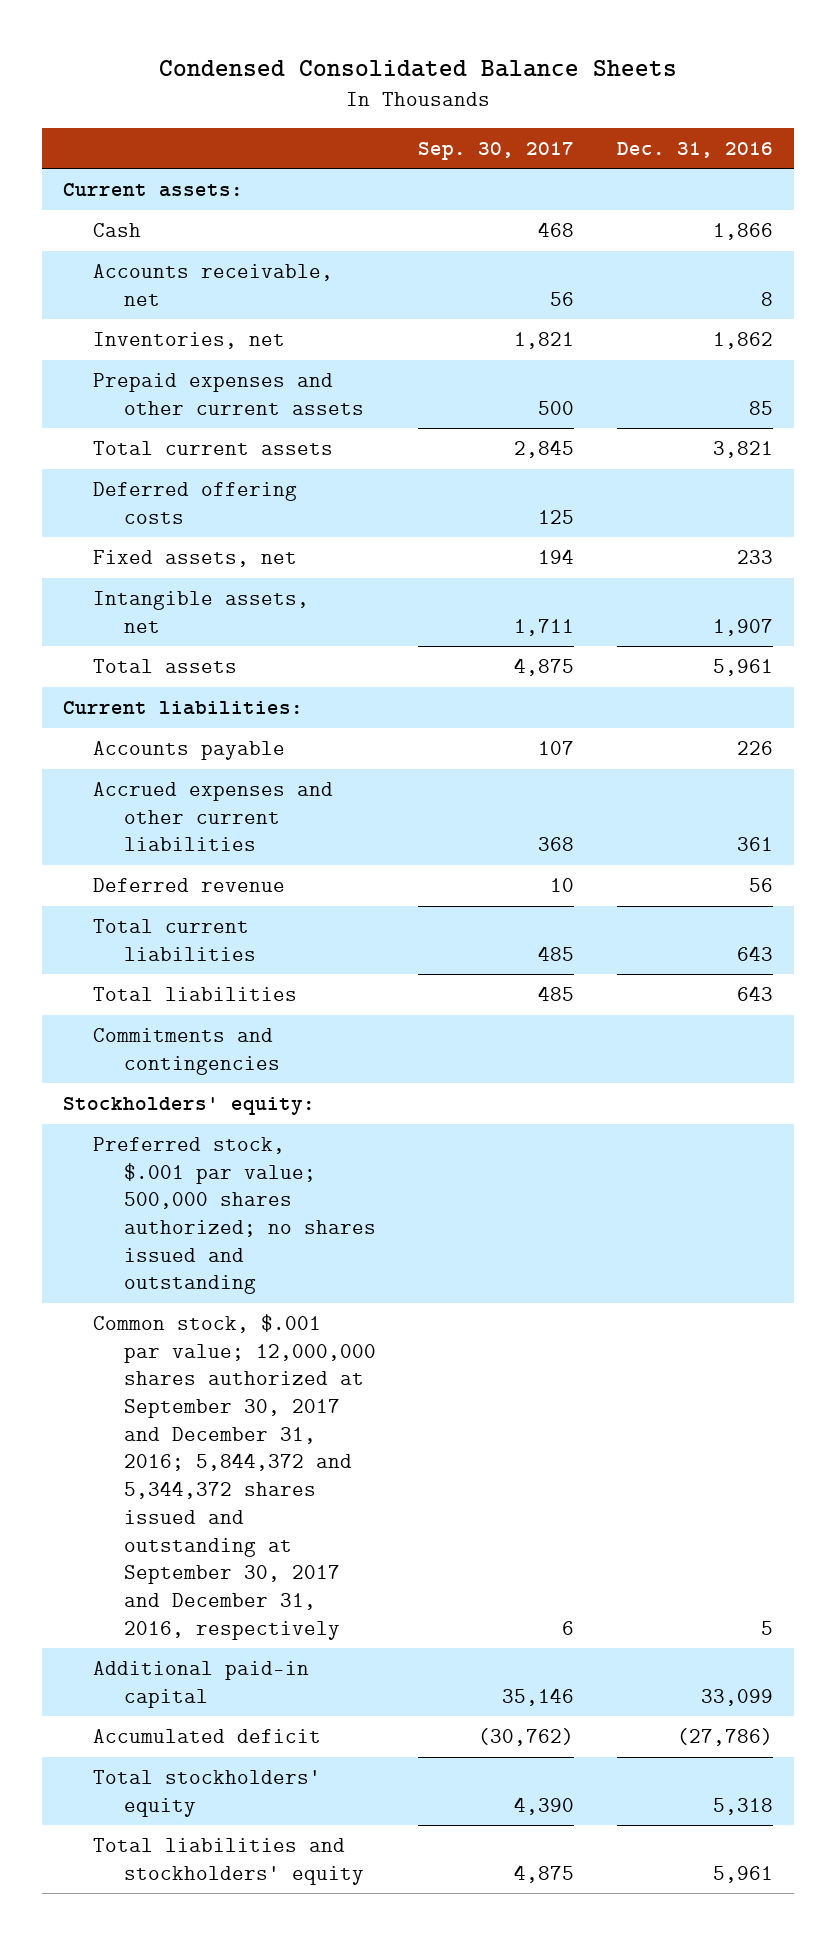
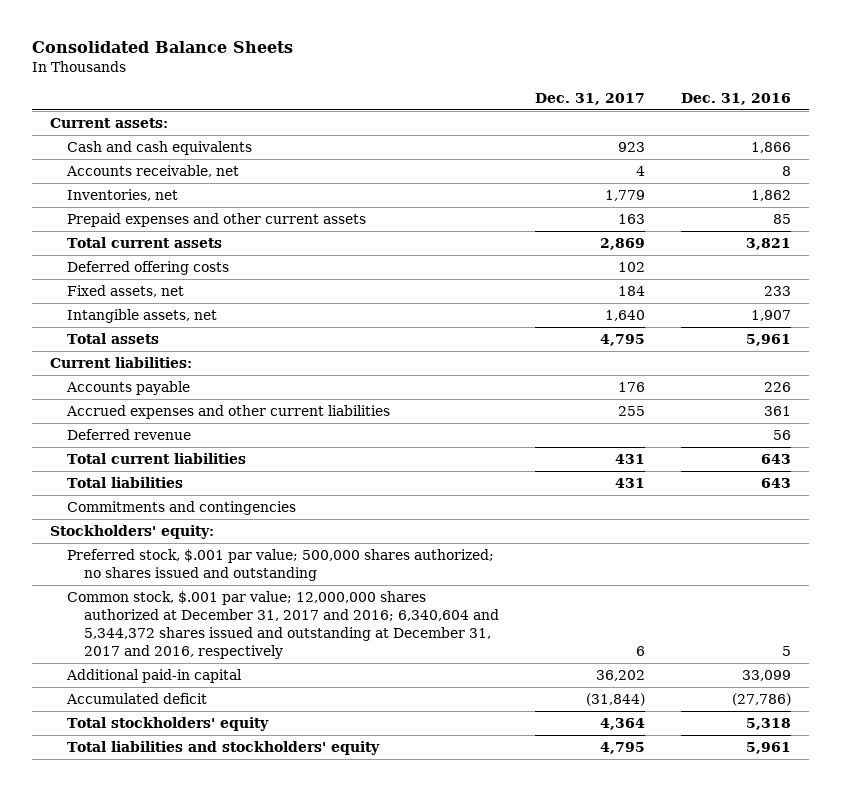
[158,60,677,78] Condensed Consolidated Balance Sheets -> [31,41,293,54] Consolidated Balance Sheets
[418,141,575,160] Sep. 30, 2017 -> none
none -> [535,93,646,106] Dec. 31, 2017
[93,222,142,237] Cash -> [66,140,252,155] Cash and cash equivalents
[93,1313,376,1640] Common stock, $.001 par value; 12,000,000 shares authorized at September 30, 2017 and December 31, 2016; 5,844,372 and 5,344,372 shares issued and outstanding at September 30, 2017 and December 31, 2016, respectively -> [66,590,500,659] Common stock, $.001 par value; 12,000,000 shares authorized at December 31, 2017 and 2016; 6,340,604 and 5,344,372 shares issued and outstanding at December 31, 2017 and 2016, respectively

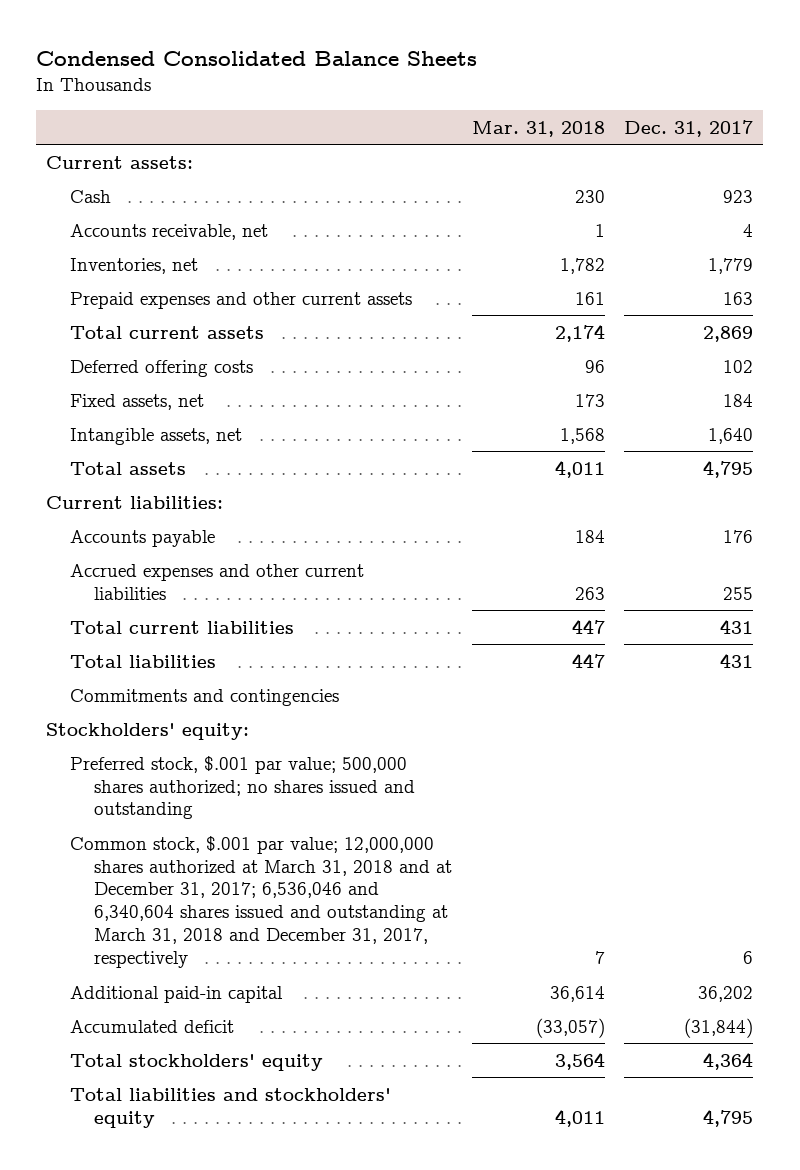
[31,41,293,54] Consolidated Balance Sheets -> [36,50,478,66] Condensed Consolidated Balance Sheets
[681,93,792,106] Dec. 31, 2016 -> none
none -> [471,120,605,137] Mar. 31, 2018
[66,140,252,155] Cash and cash equivalents -> [70,189,112,203] Cash
[66,428,191,440] Deferred revenue -> none
[66,590,500,659] Common stock, $.001 par value; 12,000,000 shares authorized at December 31, 2017 and 2016; 6,340,604 and 5,344,372 shares issued and outstanding at December 31, 2017 and 2016, respectively -> [70,835,453,968] Common stock, $.001 par value; 12,000,000 shares authorized at March 31, 2018 and at December 31, 2017; 6,536,046 and 6,340,604 shares issued and outstanding at March 31, 2018 and December 31, 2017, respectively

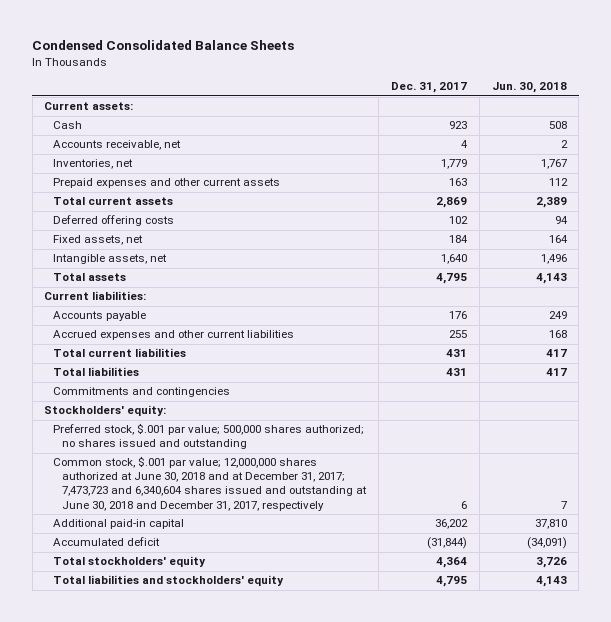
[471,120,605,137] Mar. 31, 2018 -> none
none -> [491,82,567,94] Jun. 30, 2018
[70,835,453,968] Common stock, $.001 par value; 12,000,000 shares authorized at March 31, 2018 and at December 31, 2017; 6,536,046 and 6,340,604 shares issued and outstanding at March 31, 2018 and December 31, 2017, respectively -> [53,456,368,511] Common stock, $.001 par value; 12,000,000 shares authorized at June 30, 2018 and at December 31, 2017; 7,473,723 and 6,340,604 shares issued and outstanding at June 30, 2018 and December 31, 2017, respectively

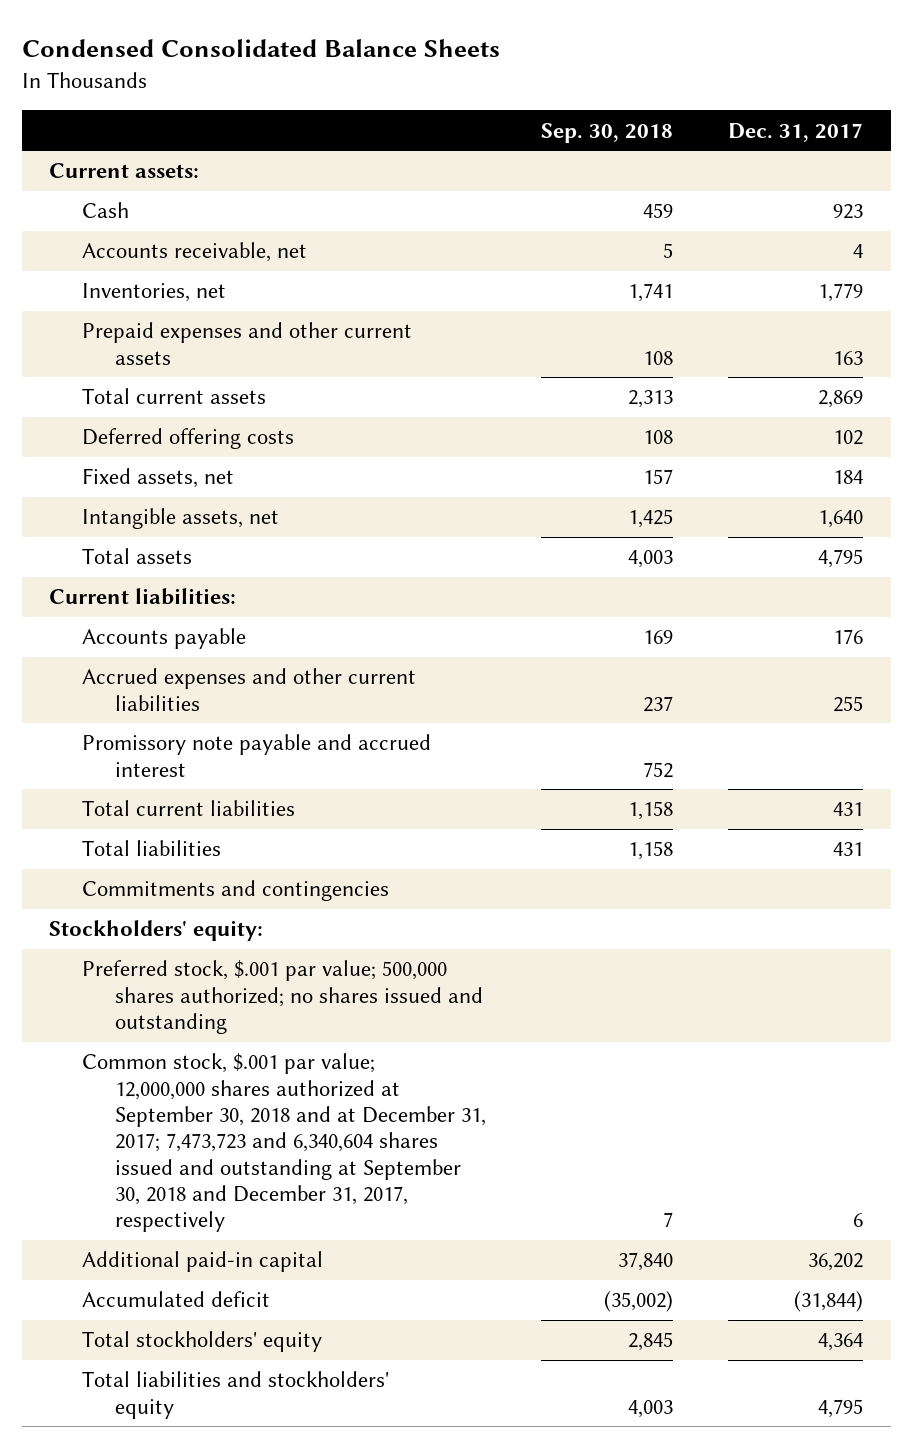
[491,82,567,94] Jun. 30, 2018 -> none
none -> [541,122,674,143] Sep. 30, 2018
none -> [82,734,432,777] Promissory note payable and accrued interest
[53,456,368,511] Common stock, $.001 par value; 12,000,000 shares authorized at June 30, 2018 and at December 31, 2017; 7,473,723 and 6,340,604 shares issued and outstanding at June 30, 2018 and December 31, 2017, respectively -> [82,1053,487,1233] Common stock, $.001 par value; 12,000,000 shares authorized at September 30, 2018 and at December 31, 2017; 7,473,723 and 6,340,604 shares issued and outstanding at September 30, 2018 and December 31, 2017, respectively

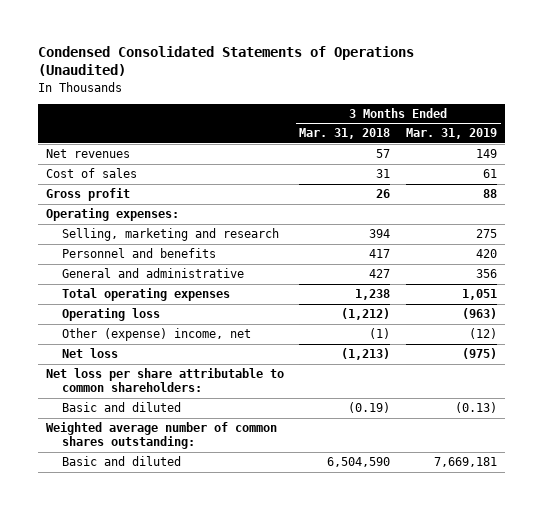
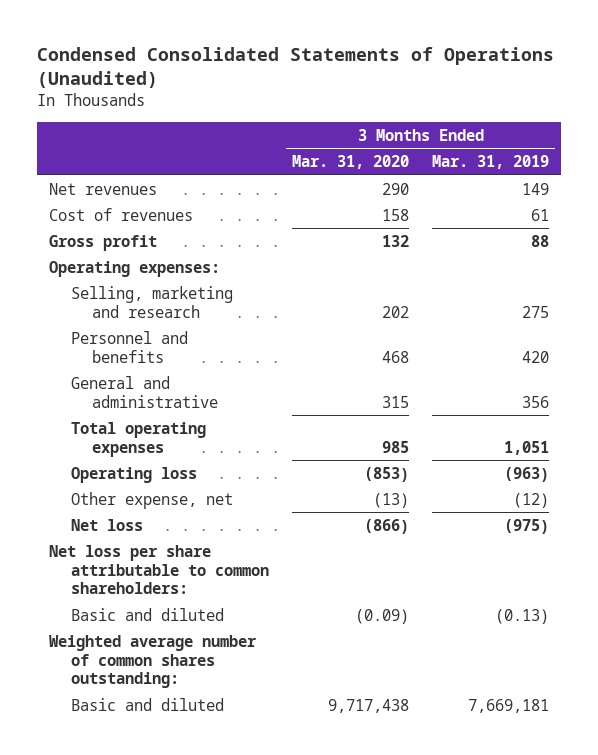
[299,128,391,140] Mar. 31, 2018 -> none
none -> [292,155,410,170] Mar. 31, 2020
[45,168,137,179] Cost of sales -> [48,207,193,221] Cost of revenues
[61,328,251,342] Other (expense) income, net -> [70,491,233,509] Other expense, net

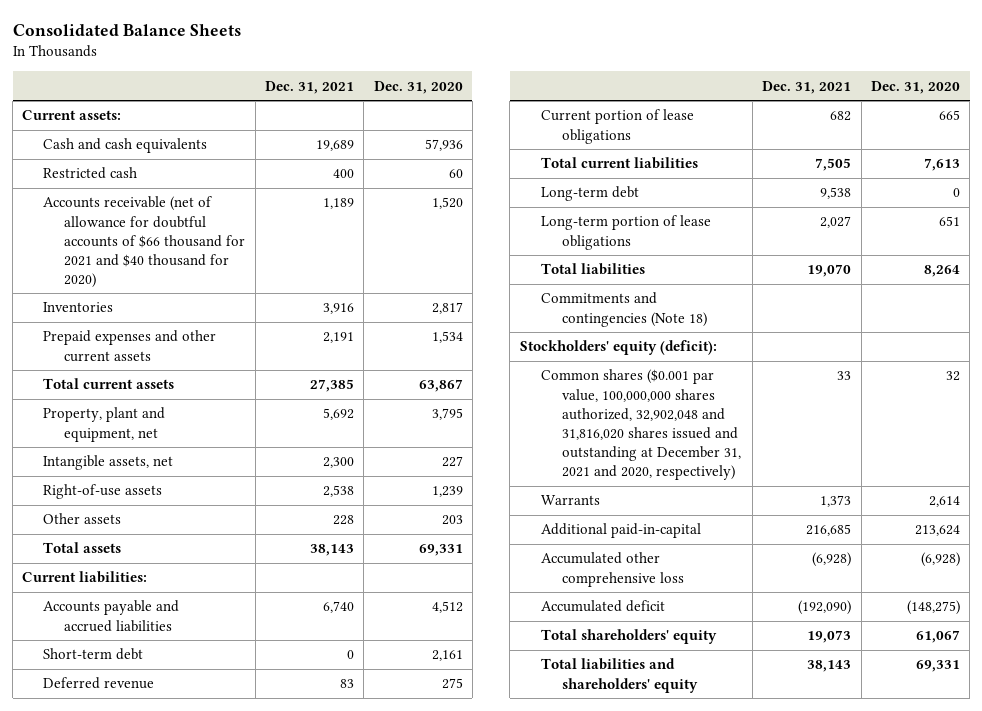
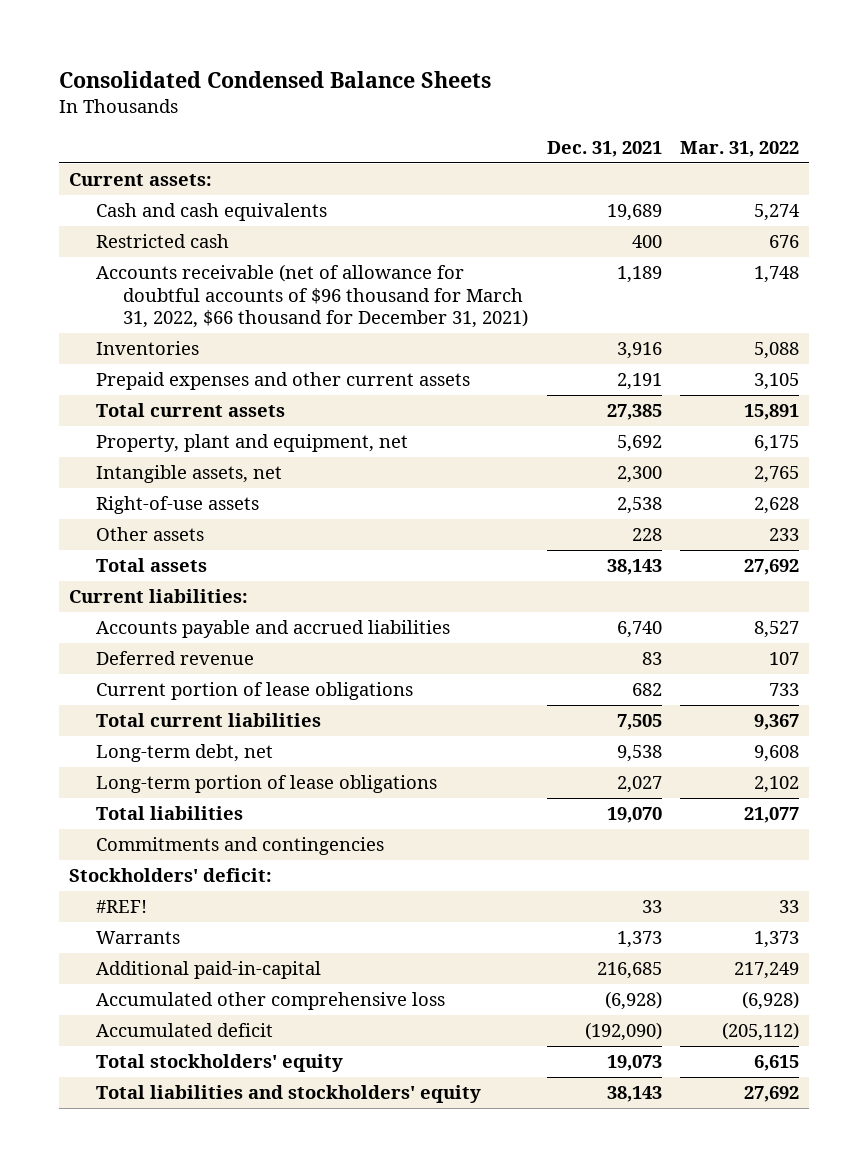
[12,23,241,36] Consolidated Balance Sheets -> [59,71,492,89] Consolidated Condensed Balance Sheets
[373,80,463,94] Dec. 31, 2020 -> none
none -> [680,141,800,158] Mar. 31, 2022
[43,196,246,288] Accounts receivable (net of allowance for doubtful accounts of $66 thousand for 2021 and $40 thousand for 2020) -> [95,264,528,329] Accounts receivable (net of allowance for doubtful accounts of $96 thousand for March 31, 2022, $66 thousand for December 31, 2021)
[43,648,144,661] Short-term debt -> none
[540,186,639,202] Long-term debt -> [95,744,273,763] Long-term debt, net
[540,292,707,327] Commitments and contingencies (Note 18) -> [95,837,384,856] Commitments and contingencies
[519,340,717,356] Stockholders' equity (deficit): -> [68,868,272,883] Stockholders' deficit:
[540,369,741,480] Common shares ($0.001 par value, 100,000,000 shares authorized, 32,902,048 and 31,816,020 shares issued and outstanding at December 31, 2021 and 2020, respectively) -> [95,900,147,914] #REF!
[540,629,717,645] Total shareholders' equity -> [95,1054,343,1073] Total stockholders' equity
[540,658,698,693] Total liabilities and shareholders' equity -> [95,1085,481,1104] Total liabilities and stockholders' equity

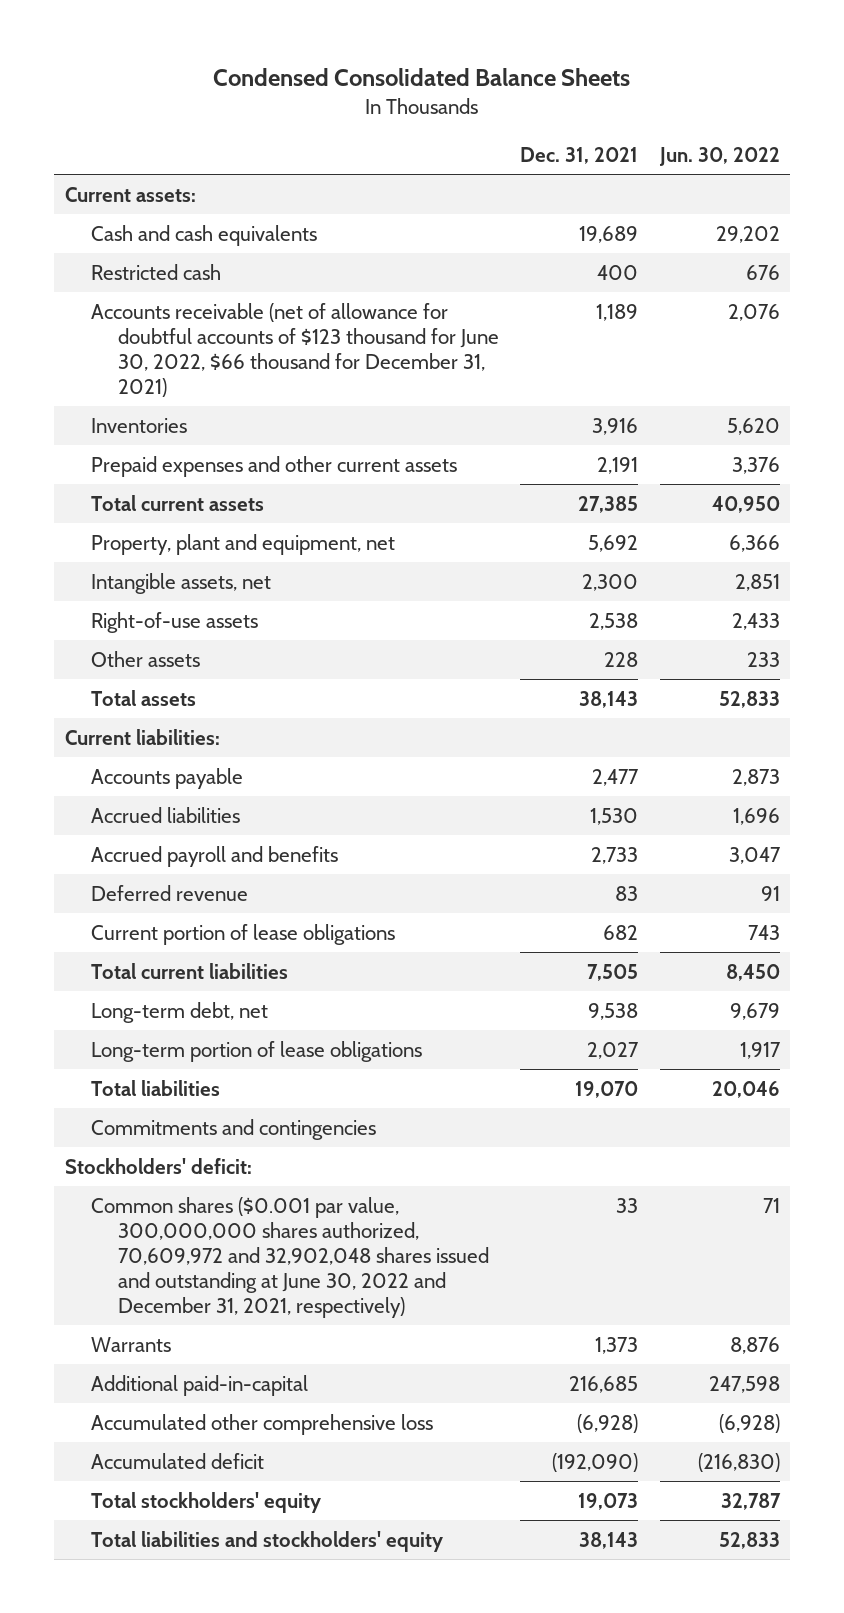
[59,71,492,89] Consolidated Condensed Balance Sheets -> [213,68,631,87] Condensed Consolidated Balance Sheets
[680,141,800,158] Mar. 31, 2022 -> none
none -> [658,146,780,166] Jun. 30, 2022
[95,264,528,329] Accounts receivable (net of allowance for doubtful accounts of $96 thousand for March 31, 2022, $66 thousand for December 31, 2021) -> [91,302,500,397] Accounts receivable (net of allowance for doubtful accounts of $123 thousand for June 30, 2022, $66 thousand for December 31, 2021)
[95,620,450,639] Accounts payable and accrued liabilities -> none
none -> [91,767,244,789] Accounts payable
none -> [91,806,241,823] Accrued liabilities
none -> [91,845,339,867] Accrued payroll and benefits
[95,900,147,914] #REF! -> [91,1196,490,1318] Common shares ($0.001 par value, 300,000,000 shares authorized, 70,609,972 and 32,902,048 shares issued and outstanding at June 30, 2022 and December 31, 2021, respectively)

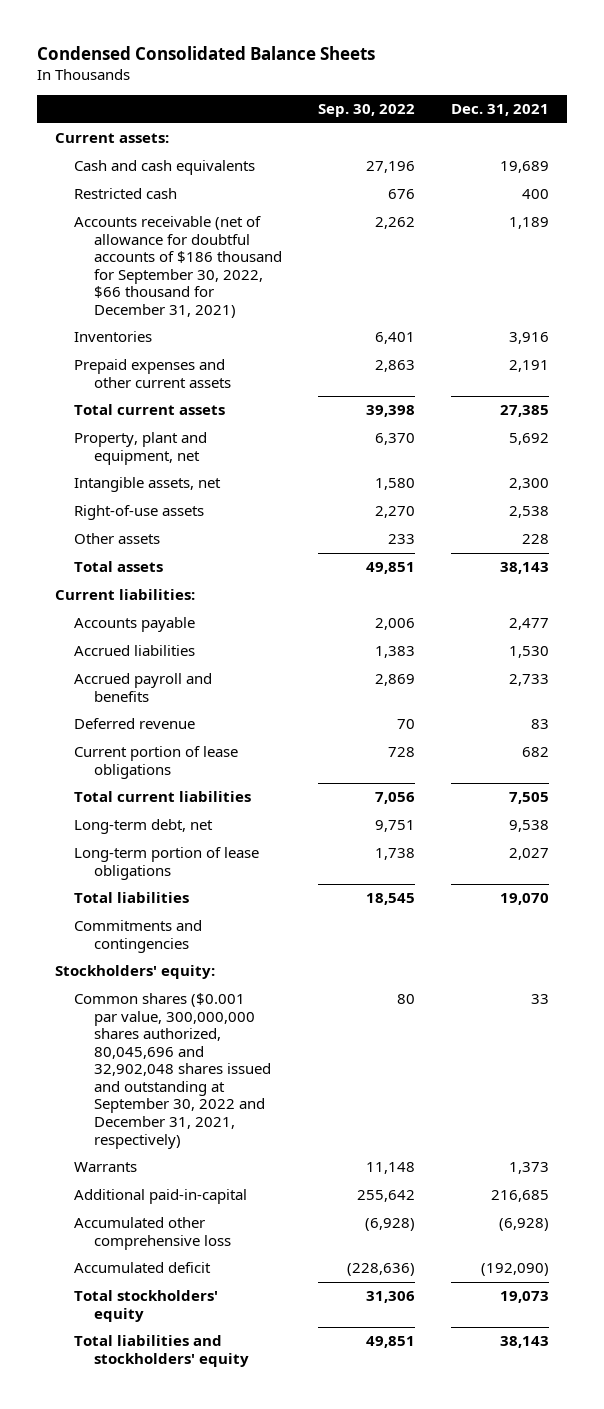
[658,146,780,166] Jun. 30, 2022 -> none
none -> [317,104,415,118] Sep. 30, 2022
[91,302,500,397] Accounts receivable (net of allowance for doubtful accounts of $123 thousand for June 30, 2022, $66 thousand for December 31, 2021) -> [74,216,282,318] Accounts receivable (net of allowance for doubtful accounts of $186 thousand for September 30, 2022, $66 thousand for December 31, 2021)
[64,1157,252,1174] Stockholders' deficit: -> [55,965,216,980] Stockholders' equity:
[91,1196,490,1318] Common shares ($0.001 par value, 300,000,000 shares authorized, 70,609,972 and 32,902,048 shares issued and outstanding at June 30, 2022 and December 31, 2021, respectively) -> [74,993,271,1149] Common shares ($0.001 par value, 300,000,000 shares authorized, 80,045,696 and 32,902,048 shares issued and outstanding at September 30, 2022 and December 31, 2021, respectively)

